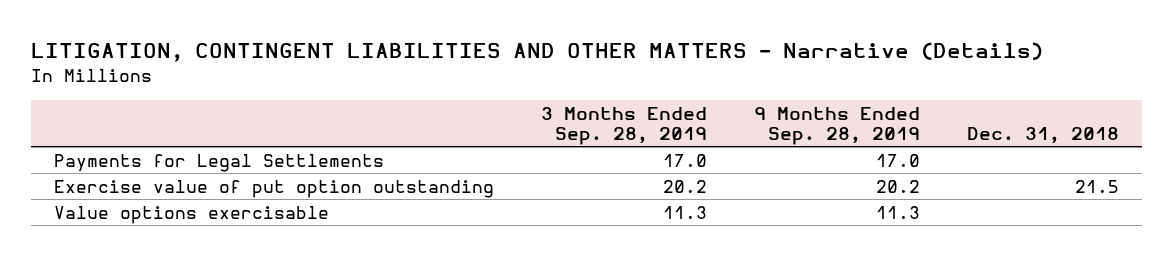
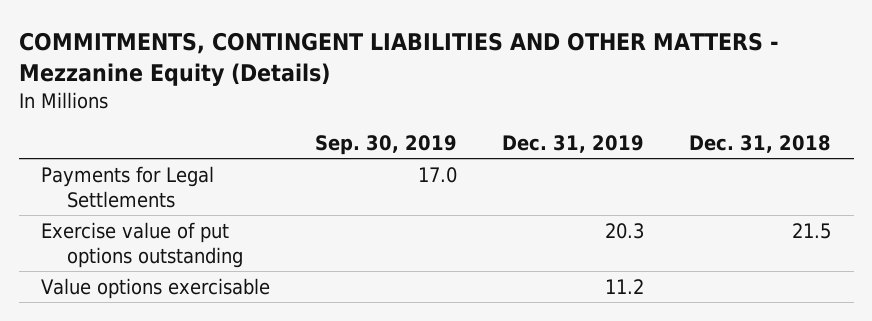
[31,42,1044,63] LITIGATION, CONTINGENT LIABILITIES AND OTHER MATTERS - Narrative (Details) -> [18,31,779,86] COMMITMENTS, CONTINGENT LIABILITIES AND OTHER MATTERS - Mezzanine Equity (Details)
[541,106,708,145] 3 Months Ended Sep. 28, 2019 -> none
[753,106,920,145] 9 Months Ended Sep. 28, 2019 -> none
none -> [315,135,458,156] Sep. 30, 2019
none -> [502,135,645,154] Dec. 31, 2019
[54,179,495,198] Exercise value of put option outstanding -> [41,221,243,268] Exercise value of put options outstanding

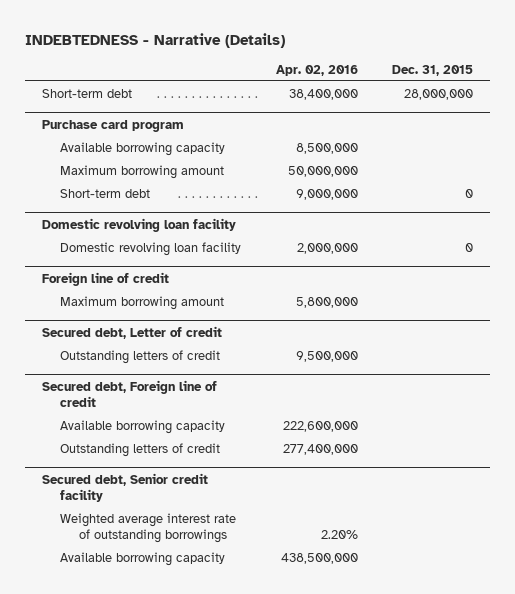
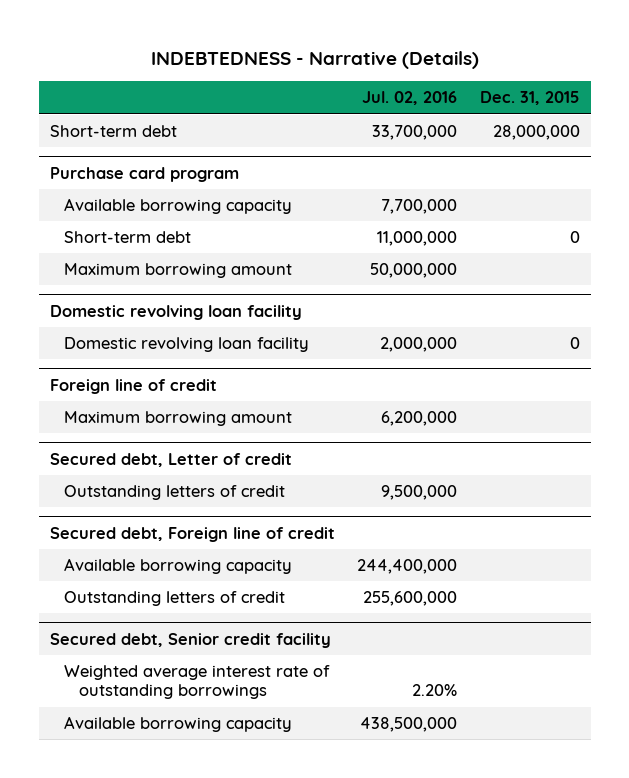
[275,64,358,76] Apr. 02, 2016 -> none
none -> [362,91,458,106] Jul. 02, 2016
[60,165,225,180] Maximum borrowing amount -> [64,263,293,279] Maximum borrowing amount

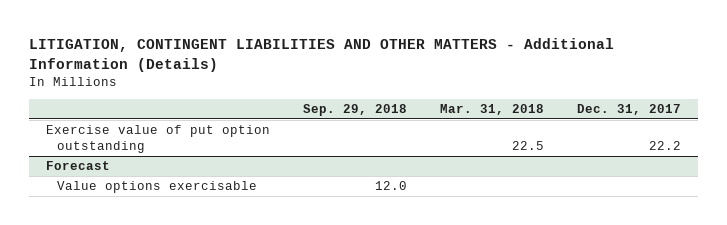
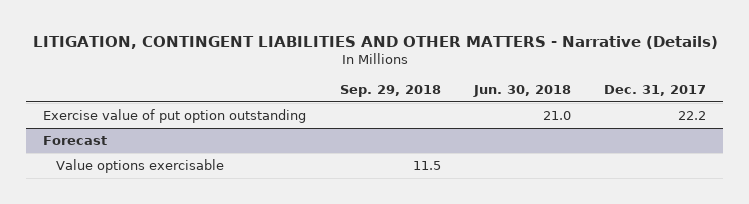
[29,38,615,72] LITIGATION, CONTINGENT LIABILITIES AND OTHER MATTERS - Additional Information (Details) -> [32,35,718,49] LITIGATION, CONTINGENT LIABILITIES AND OTHER MATTERS - Narrative (Details)
[440,103,545,115] Mar. 31, 2018 -> none
none -> [472,85,571,98] Jun. 30, 2018
[374,181,407,191] 12.0 -> [412,161,441,171] 11.5

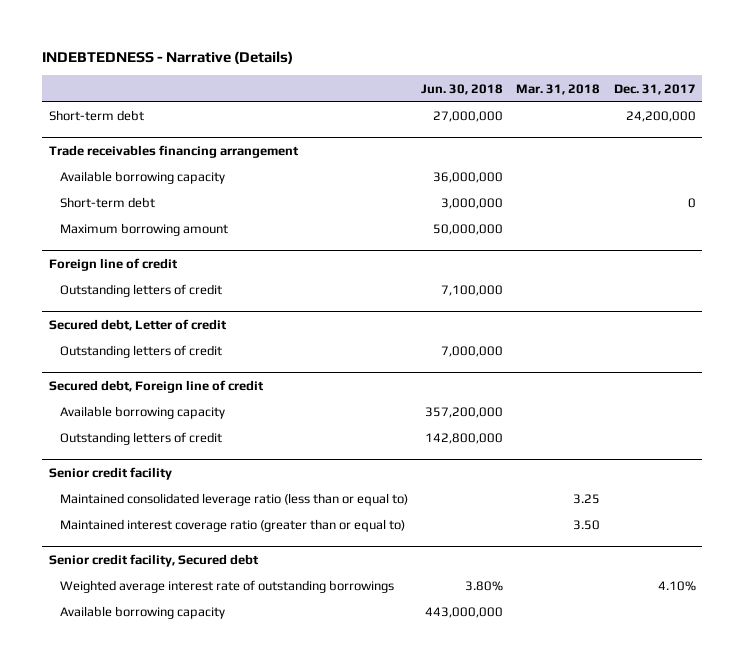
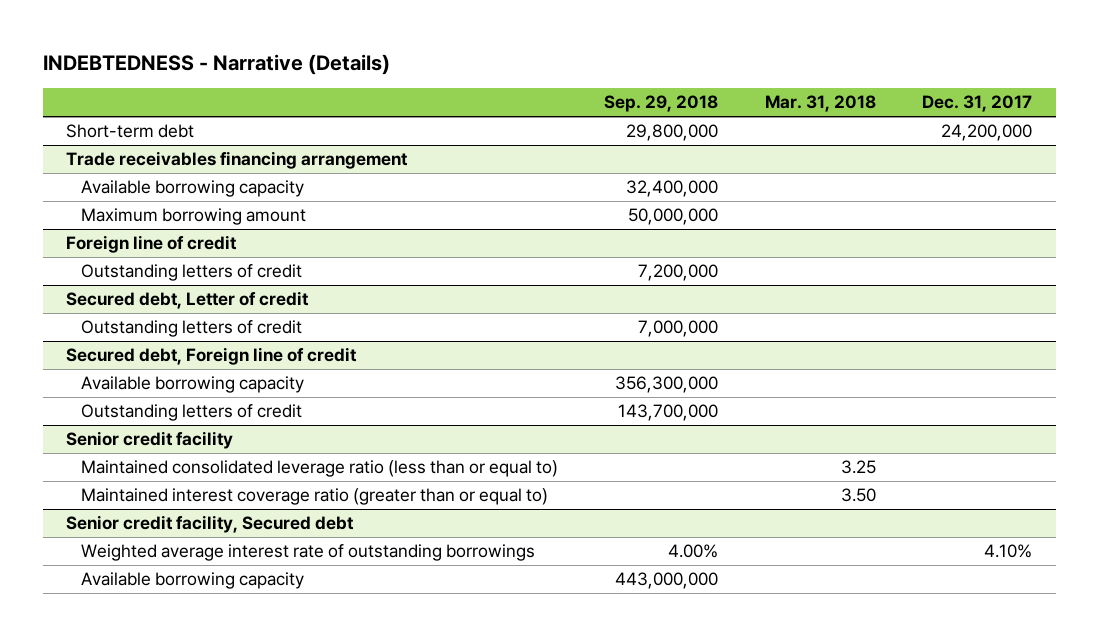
[421,83,504,95] Jun. 30, 2018 -> none
none -> [604,95,719,113] Sep. 29, 2018
[59,197,155,209] Short-term debt -> none

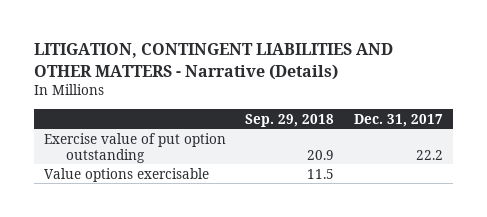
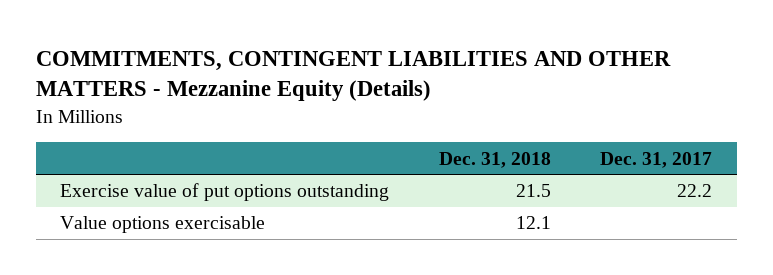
[34,43,394,80] LITIGATION, CONTINGENT LIABILITIES AND OTHER MATTERS - Narrative (Details) -> [35,51,671,102] COMMITMENTS, CONTINGENT LIABILITIES AND OTHER MATTERS - Mezzanine Equity (Details)
[245,113,335,127] Sep. 29, 2018 -> none
none -> [438,151,551,168] Dec. 31, 2018
[43,132,226,163] Exercise value of put option outstanding -> [60,183,390,202] Exercise value of put options outstanding

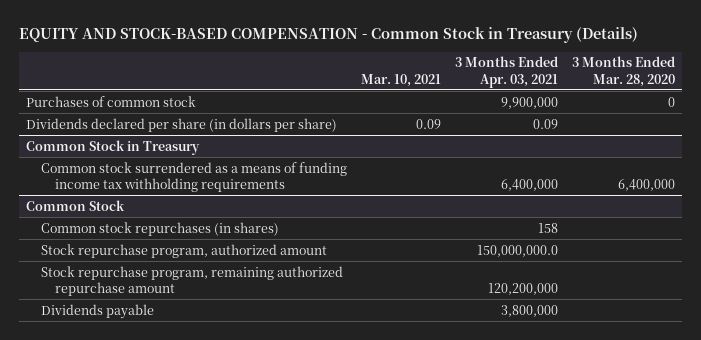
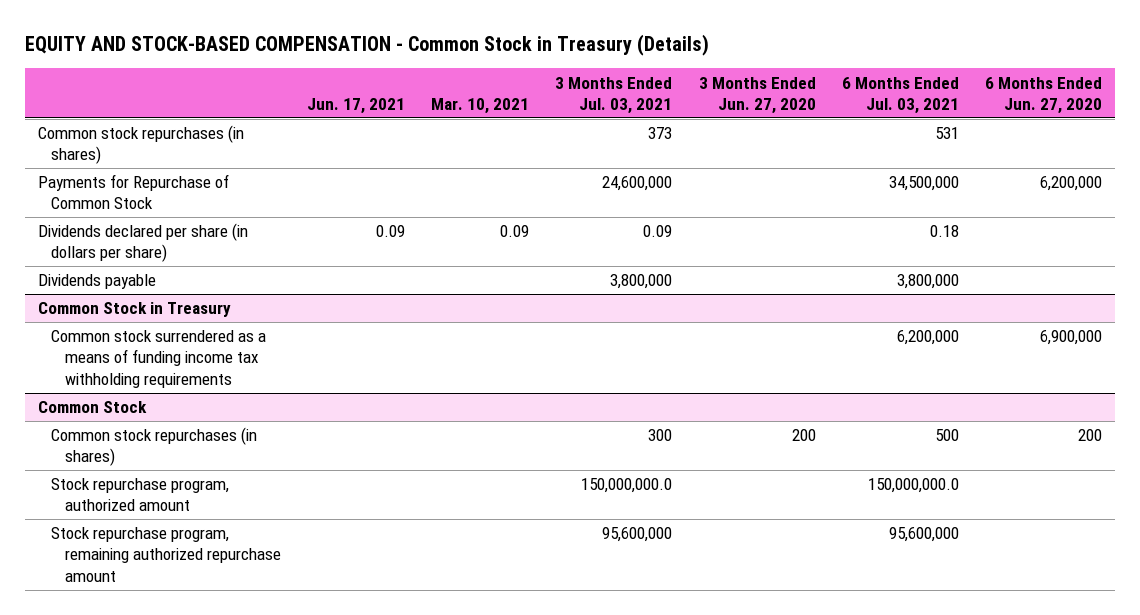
[454,56,558,88] 3 Months Ended Apr. 03, 2021 -> none
[571,56,675,87] 3 Months Ended Mar. 28, 2020 -> none
none -> [307,97,406,114] Jun. 17, 2021
none -> [555,76,673,114] 3 Months Ended Jul. 03, 2021
none -> [698,76,816,114] 3 Months Ended Jun. 27, 2020
none -> [841,76,959,114] 6 Months Ended Jul. 03, 2021
none -> [984,76,1102,114] 6 Months Ended Jun. 27, 2020
none -> [37,125,244,165] Common stock repurchases (in shares)
[26,95,197,107] Purchases of common stock -> [37,174,229,210] Payments for Repurchase of Common Stock
none -> [37,274,156,290] Dividends payable
[40,303,154,319] Dividends payable -> none

